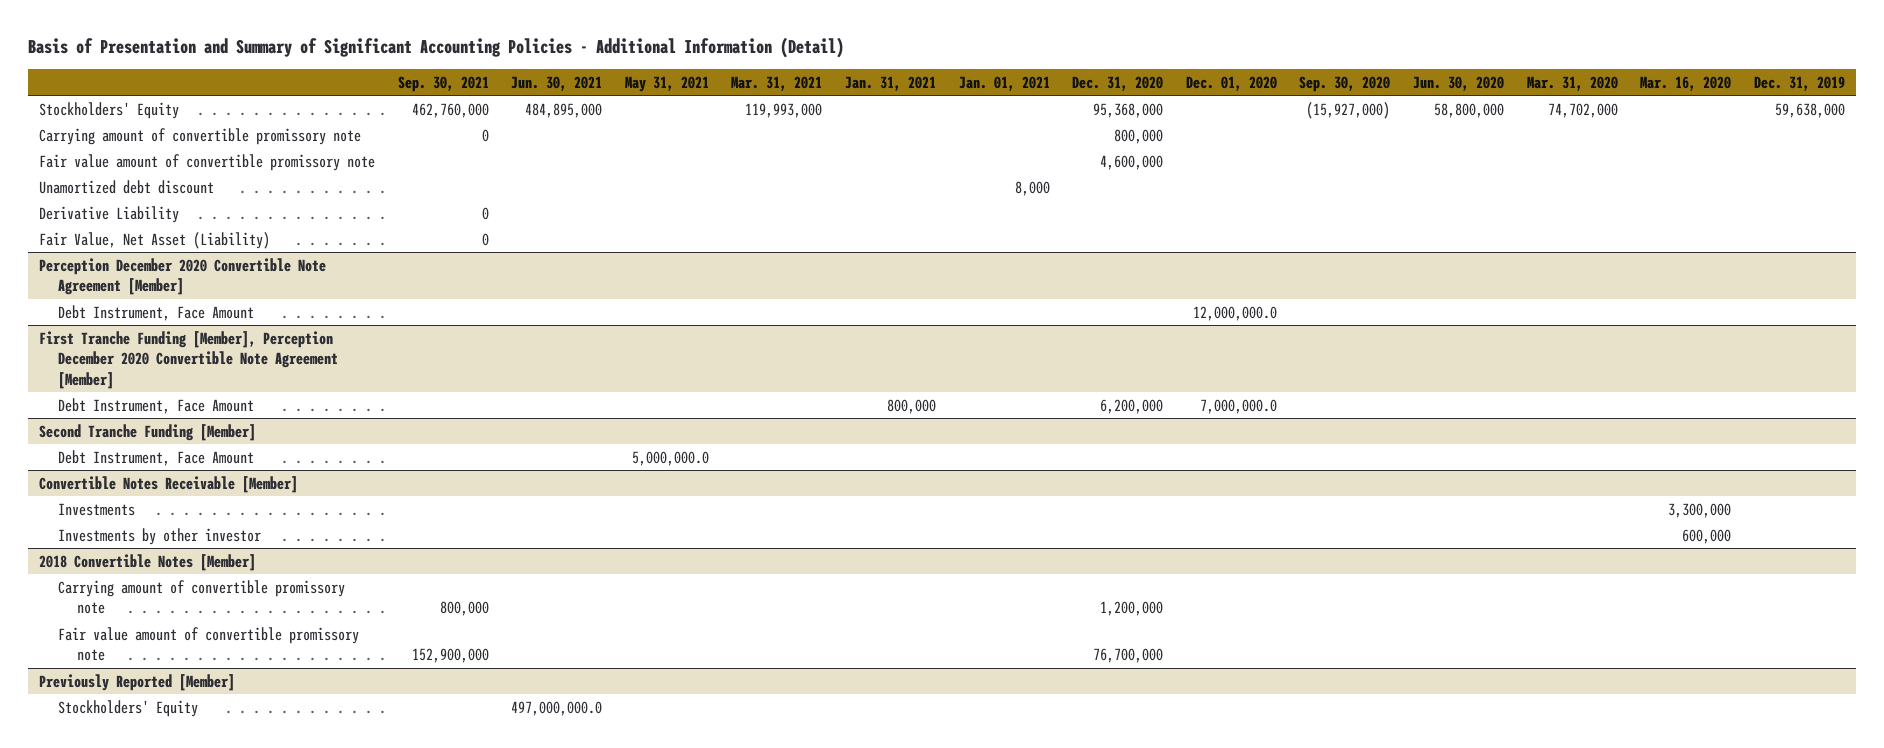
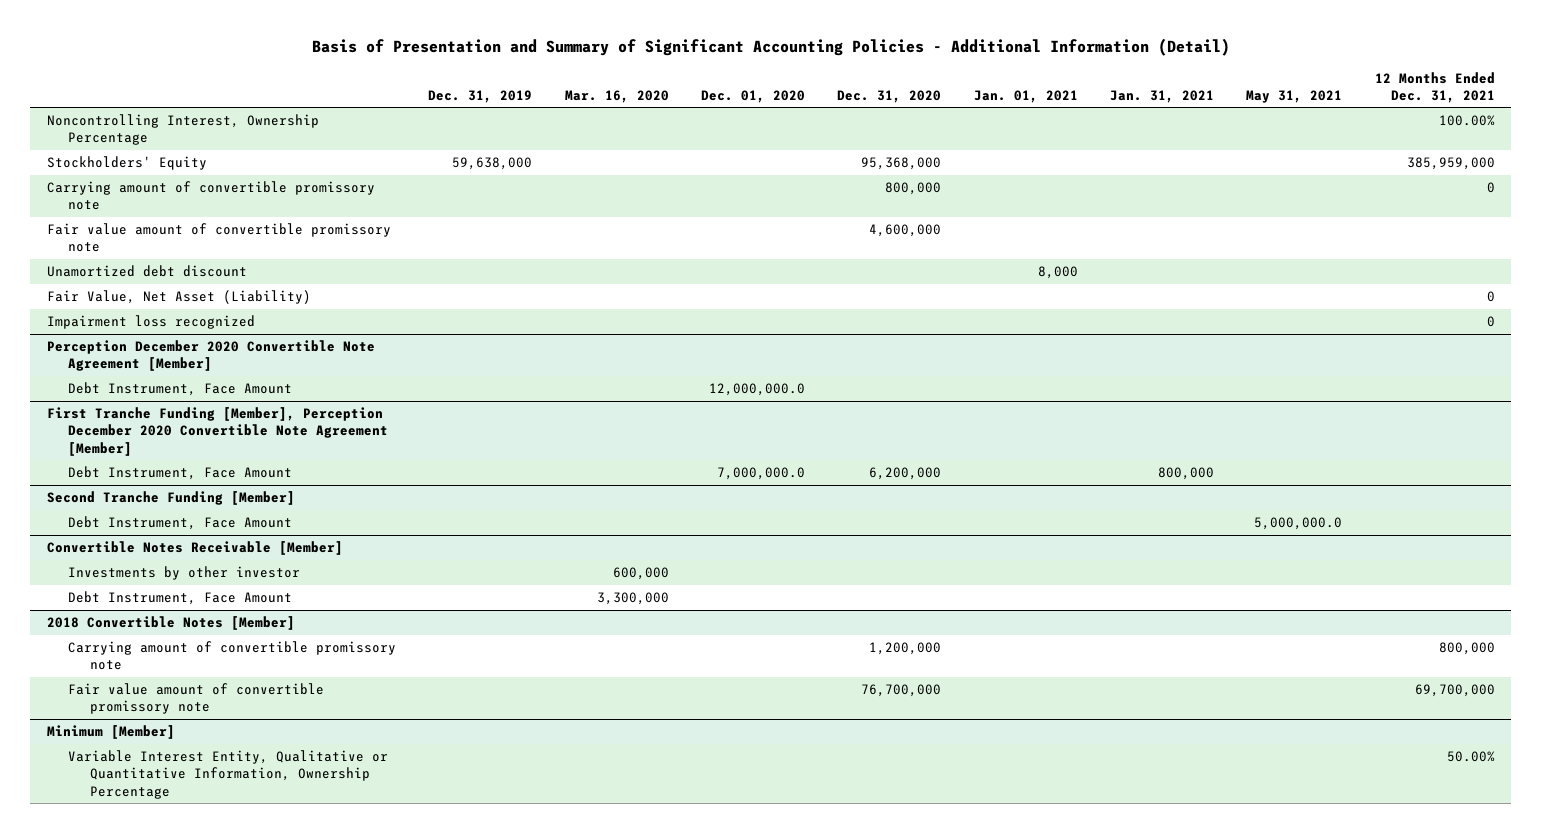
[397,75,489,92] Sep. 30, 2021 -> none
[511,75,603,91] Jun. 30, 2021 -> none
[731,75,823,91] Mar. 31, 2021 -> none
[1299,75,1391,92] Sep. 30, 2020 -> none
[1413,75,1505,91] Jun. 30, 2020 -> none
[1526,75,1618,91] Mar. 31, 2020 -> none
none -> [1374,71,1495,103] 12 Months Ended Dec. 31, 2021
none -> [46,114,319,146] Noncontrolling Interest, Ownership Percentage
[39,205,180,223] Derivative Liability -> none
none -> [46,315,255,330] Impairment loss recognized
[58,502,136,516] Investments -> none
none -> [68,591,293,606] Debt Instrument, Face Amount
[39,673,236,691] Previously Reported [Member] -> none
[58,699,199,717] Stockholders' Equity -> none
none -> [46,725,175,740] Minimum [Member]
none -> [68,750,389,799] Variable Interest Entity, Qualitative or Quantitative Information, Ownership Percentage

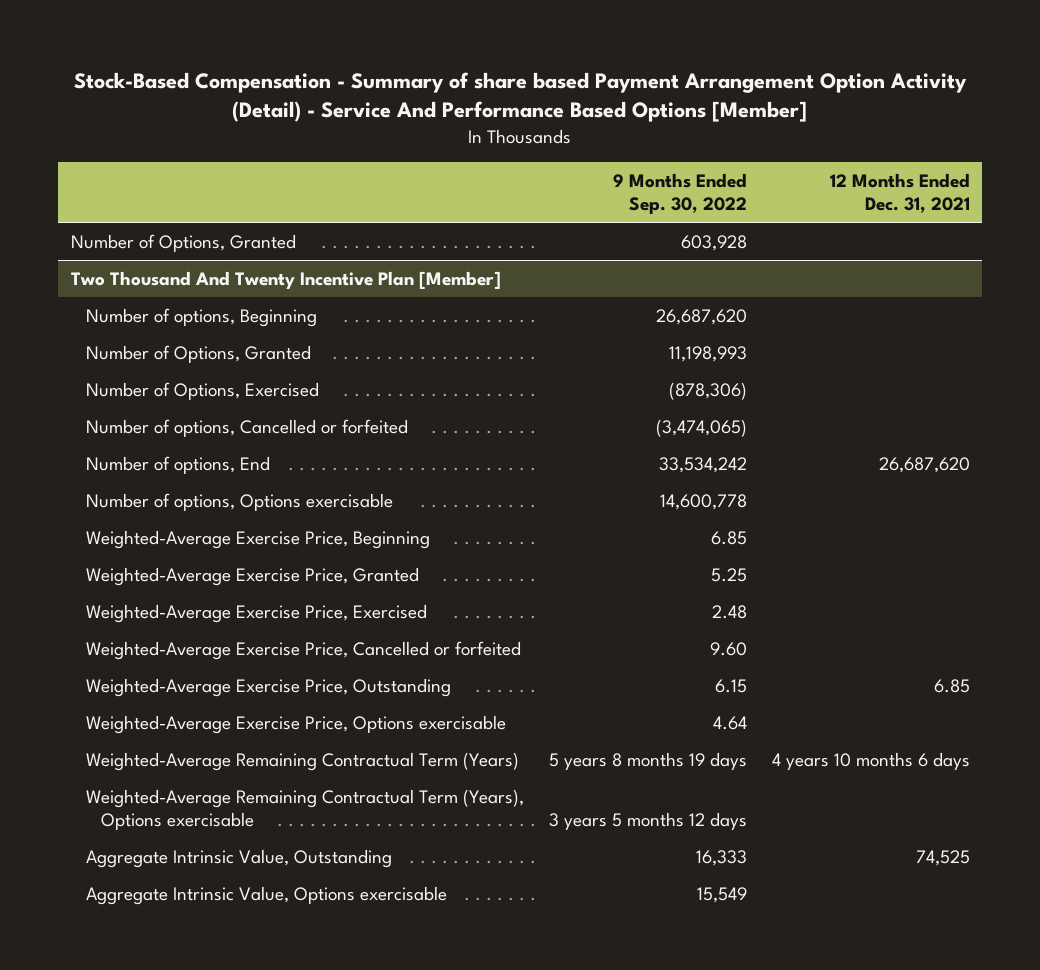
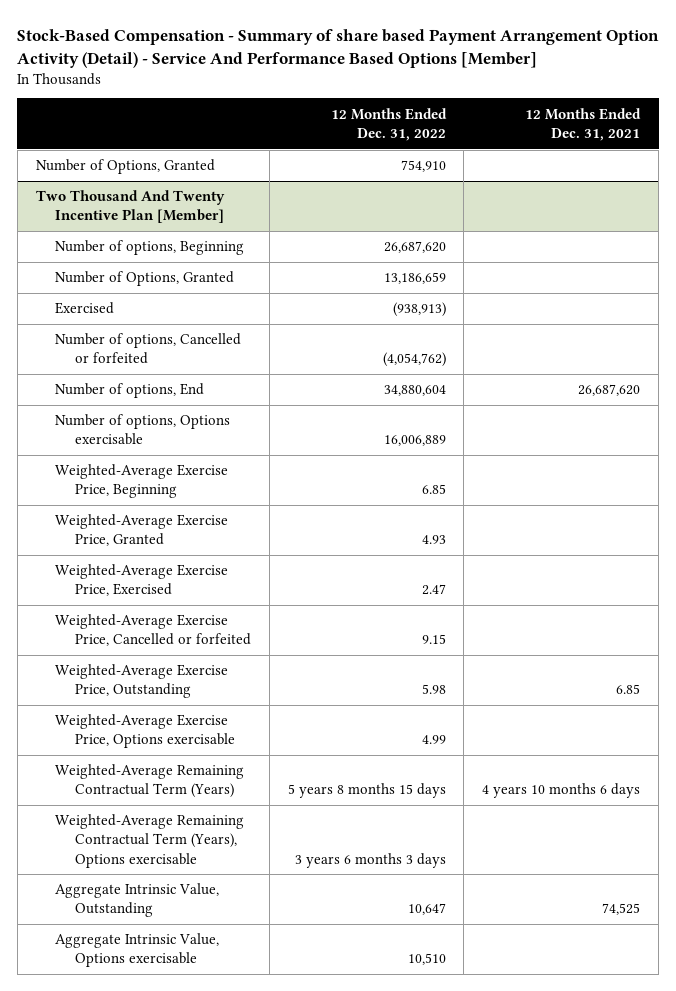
[612,172,747,214] 9 Months Ended Sep. 30, 2022 -> none
none -> [330,107,447,141] 12 Months Ended Dec. 31, 2022
[85,382,319,401] Number of Options, Exercised -> [55,302,115,315] Exercised

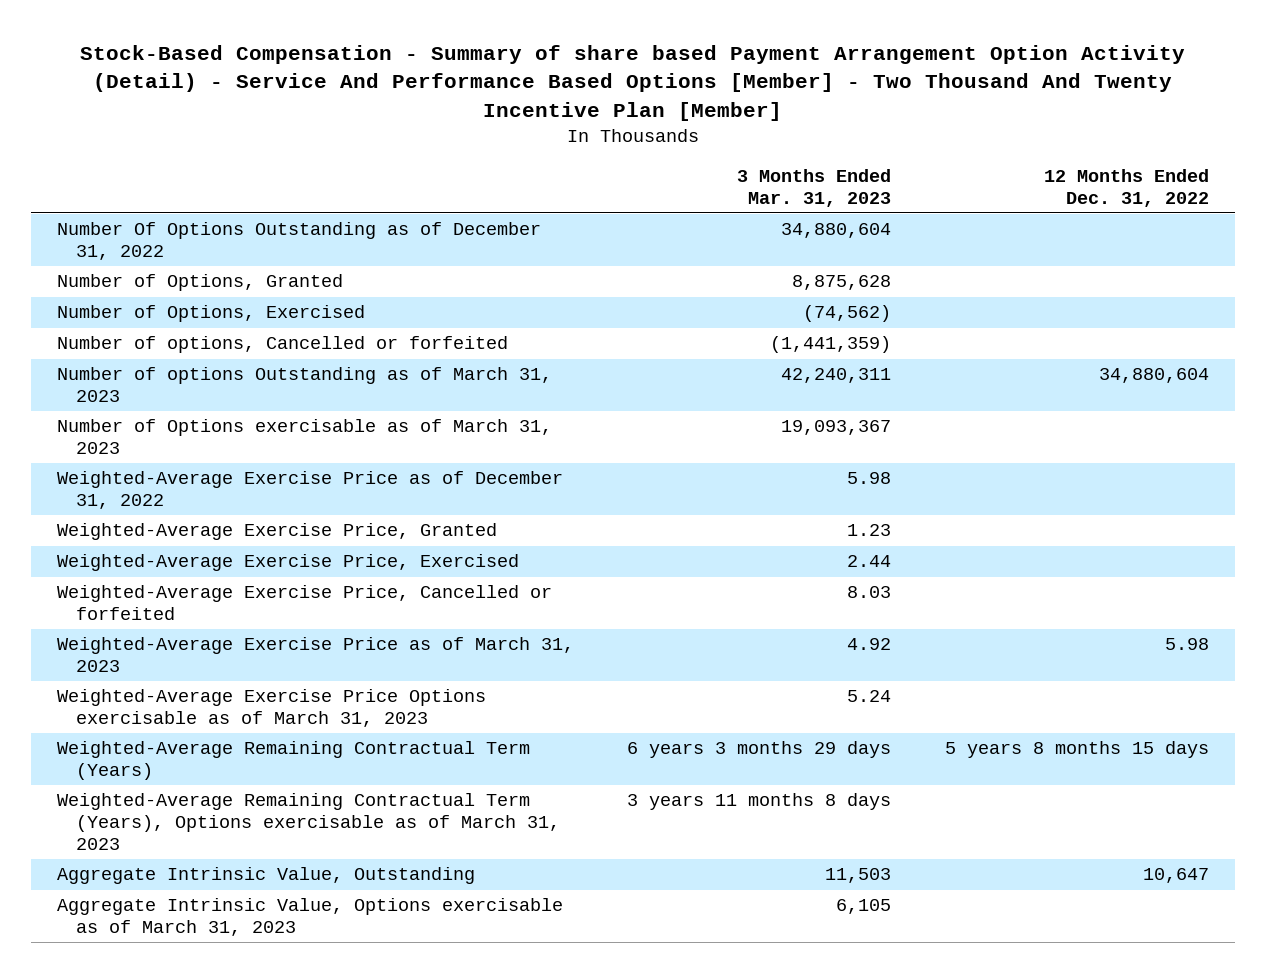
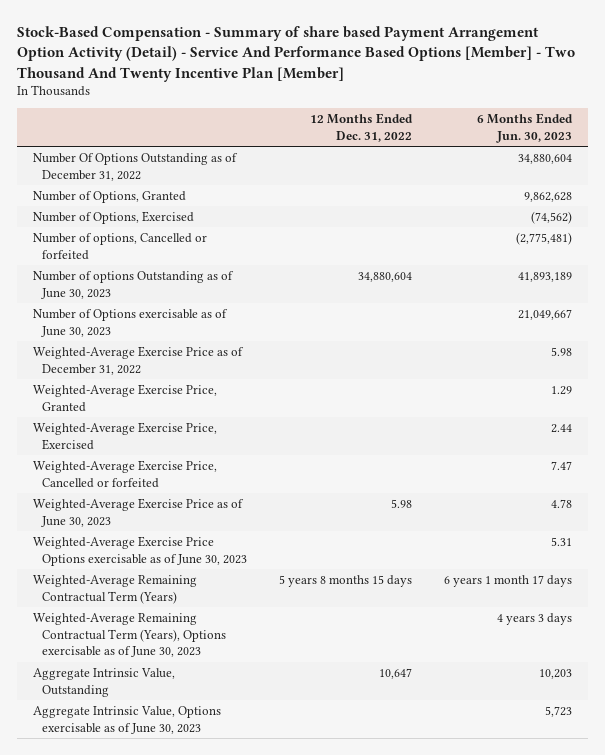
[737,168,892,207] 3 Months Ended Mar. 31, 2023 -> none
none -> [477,113,574,143] 6 Months Ended Jun. 30, 2023
[57,367,553,403] Number of options Outstanding as of March 31, 2023 -> [32,270,234,299] Number of options Outstanding as of June 30, 2023
[57,419,553,455] Number of Options exercisable as of March 31, 2023 -> [32,308,228,337] Number of Options exercisable as of June 30, 2023
[57,637,575,673] Weighted-Average Exercise Price as of March 31, 2023 -> [32,497,244,527] Weighted-Average Exercise Price as of June 30, 2023
[57,689,487,728] Weighted-Average Exercise Price Options exercisable as of March 31, 2023 -> [32,535,248,566] Weighted-Average Exercise Price Options exercisable as of June 30, 2023
[57,793,561,850] Weighted-Average Remaining Contractual Term (Years), Options exercisable as of March 31, 2023 -> [32,612,227,658] Weighted-Average Remaining Contractual Term (Years), Options exercisable as of June 30, 2023
[57,898,564,937] Aggregate Intrinsic Value, Options exercisable as of March 31, 2023 -> [32,705,221,734] Aggregate Intrinsic Value, Options exercisable as of June 30, 2023

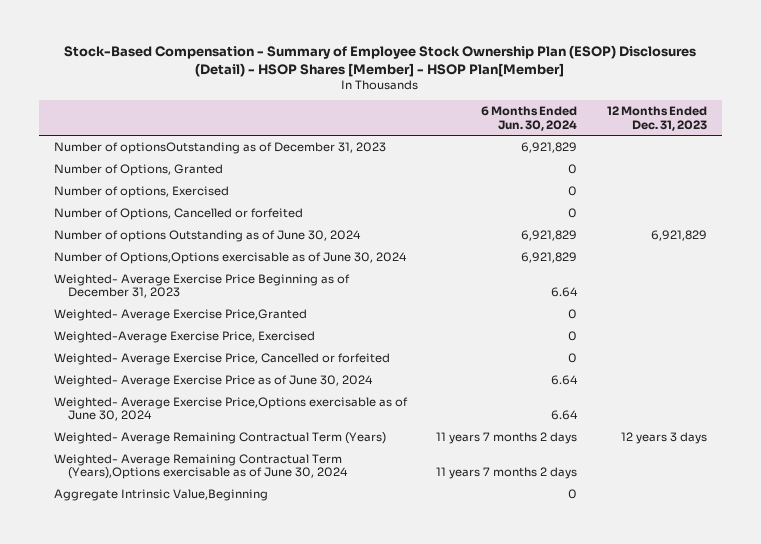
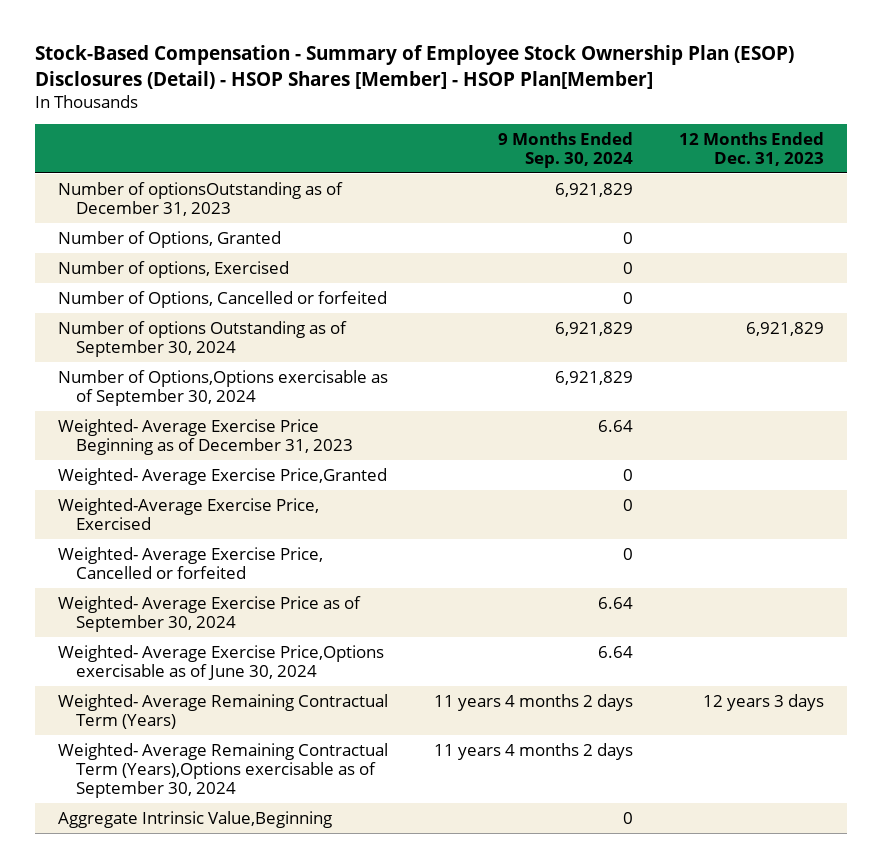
[481,106,578,131] 6 Months Ended Jun. 30, 2024 -> none
none -> [497,131,633,168] 9 Months Ended Sep. 30, 2024
[53,230,361,243] Number of options Outstanding as of June 30, 2024 -> [57,320,347,357] Number of options Outstanding as of September 30, 2024
[53,252,407,265] Number of Options,Options exercisable as of June 30, 2024 -> [57,369,388,406] Number of Options,Options exercisable as of September 30, 2024
[53,375,373,388] Weighted- Average Exercise Price as of June 30, 2024 -> [57,595,361,632] Weighted- Average Exercise Price as of September 30, 2024
[53,454,348,480] Weighted- Average Remaining Contractual Term (Years),Options exercisable as of June 30, 2024 -> [57,742,388,798] Weighted- Average Remaining Contractual Term (Years),Options exercisable as of September 30, 2024

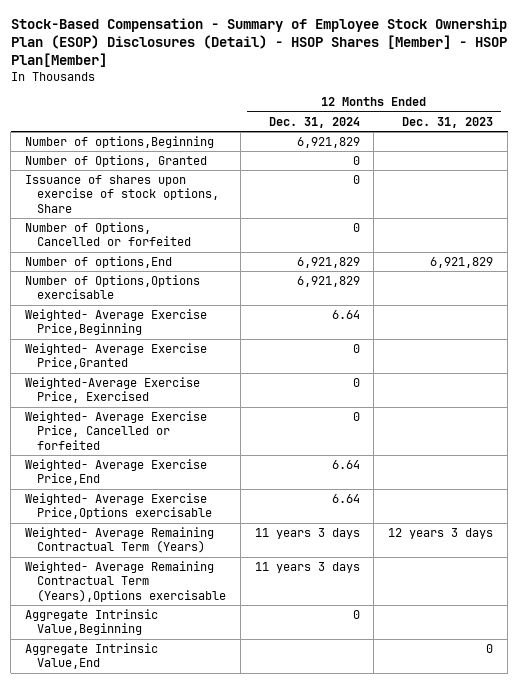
[497,131,633,168] 9 Months Ended Sep. 30, 2024 -> none
none -> [268,116,360,128] Dec. 31, 2024
[57,181,343,216] Number of optionsOutstanding as of December 31, 2023 -> [24,135,214,148] Number of options,Beginning
[57,260,289,278] Number of options, Exercised -> [24,174,219,213] Issuance of shares upon exercise of stock options, Share
[57,320,347,357] Number of options Outstanding as of September 30, 2024 -> [24,255,172,268] Number of options,End
[57,369,388,406] Number of Options,Options exercisable as of September 30, 2024 -> [24,274,200,300] Number of Options,Options exercisable
[57,418,354,455] Weighted- Average Exercise Price Beginning as of December 31, 2023 -> [24,308,207,336] Weighted- Average Exercise Price,Beginning
[57,595,361,632] Weighted- Average Exercise Price as of September 30, 2024 -> [24,458,207,486] Weighted- Average Exercise Price,End
[57,644,384,680] Weighted- Average Exercise Price,Options exercisable as of June 30, 2024 -> [24,492,212,520] Weighted- Average Exercise Price,Options exercisable
[57,742,388,798] Weighted- Average Remaining Contractual Term (Years),Options exercisable as of September 30, 2024 -> [24,560,226,602] Weighted- Average Remaining Contractual Term (Years),Options exercisable
none -> [24,642,158,670] Aggregate Intrinsic Value,End

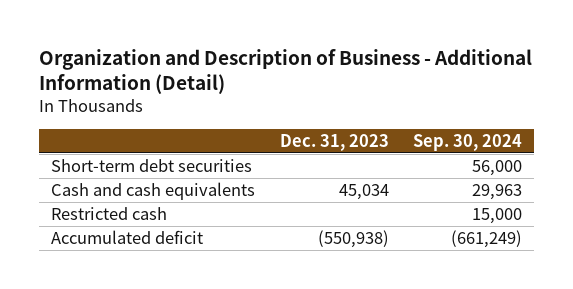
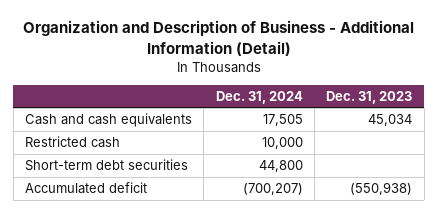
[413,133,523,151] Sep. 30, 2024 -> none
none -> [215,90,303,104] Dec. 31, 2024
[51,158,253,172] Short-term debt securities -> [24,159,188,172] Short-term debt securities

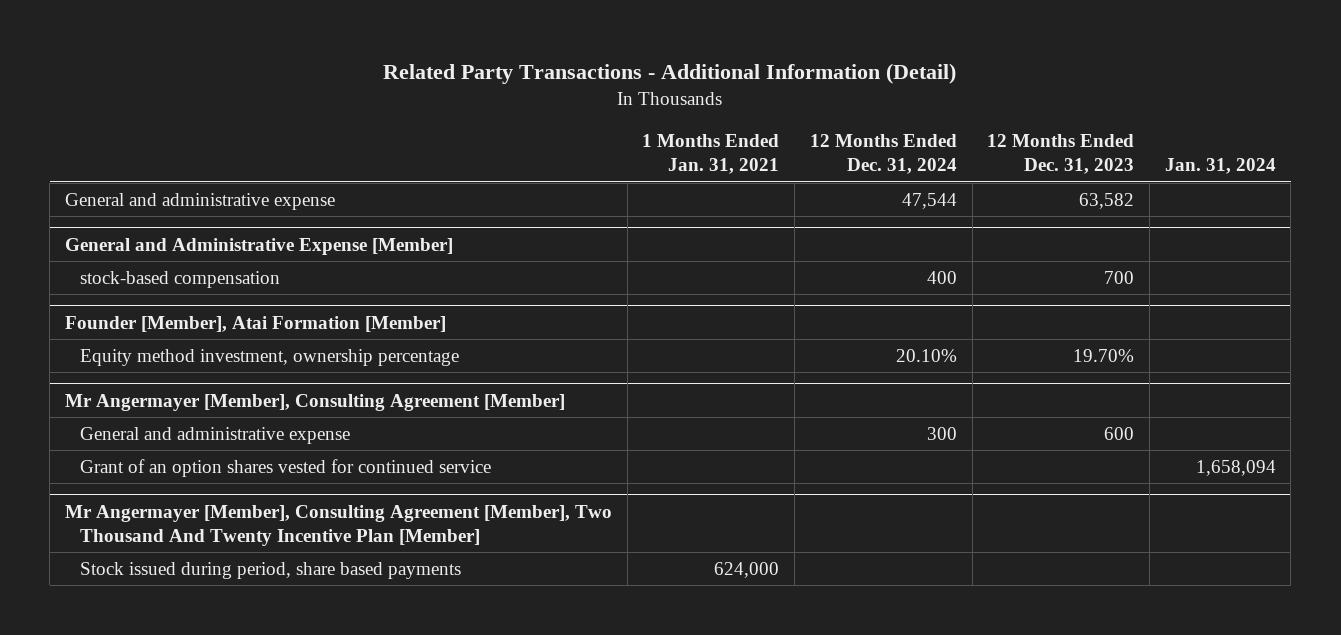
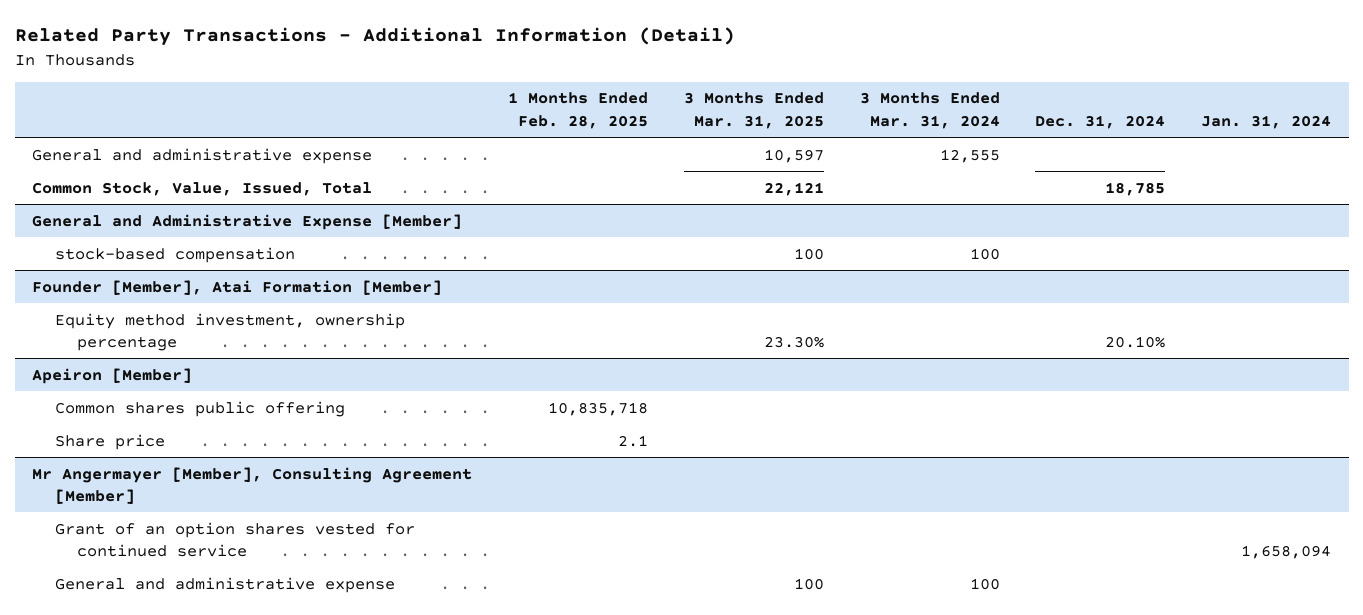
[642,134,780,175] 1 Months Ended Jan. 31, 2021 -> none
[809,134,957,175] 12 Months Ended Dec. 31, 2024 -> none
[987,134,1135,175] 12 Months Ended Dec. 31, 2023 -> none
none -> [508,92,649,129] 1 Months Ended Feb. 28, 2025
none -> [683,92,824,129] 3 Months Ended Mar. 31, 2025
none -> [859,92,1000,129] 3 Months Ended Mar. 31, 2024
none -> [1035,114,1166,129] Dec. 31, 2024
none -> [32,181,373,196] Common Stock, Value, Issued, Total
none -> [32,367,193,384] Apeiron [Member]
none -> [54,400,345,417] Common shares public offering
none -> [54,433,165,450] Share price
[64,504,612,546] Mr Angermayer [Member], Consulting Agreement [Member], Two Thousand And Twenty Incentive Plan [Member] -> none
[79,561,461,579] Stock issued during period, share based payments -> none
[79,426,350,444] General and administrative expense -> [54,576,395,593] General and administrative expense

